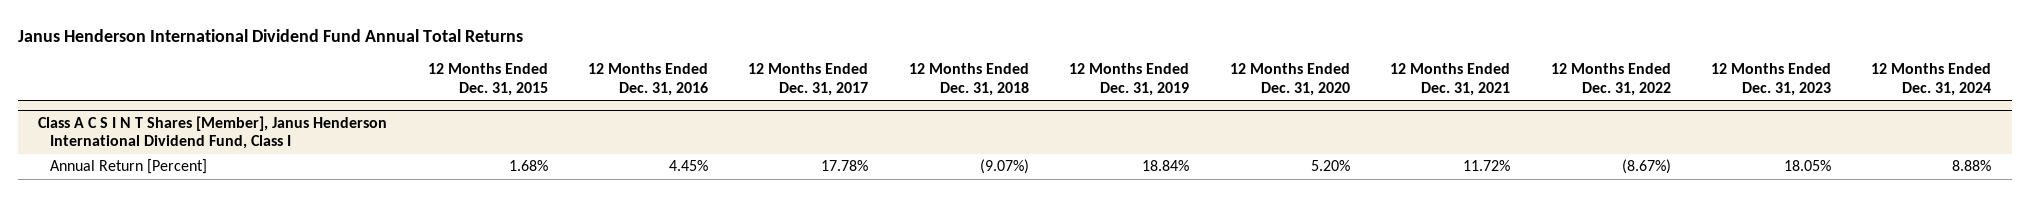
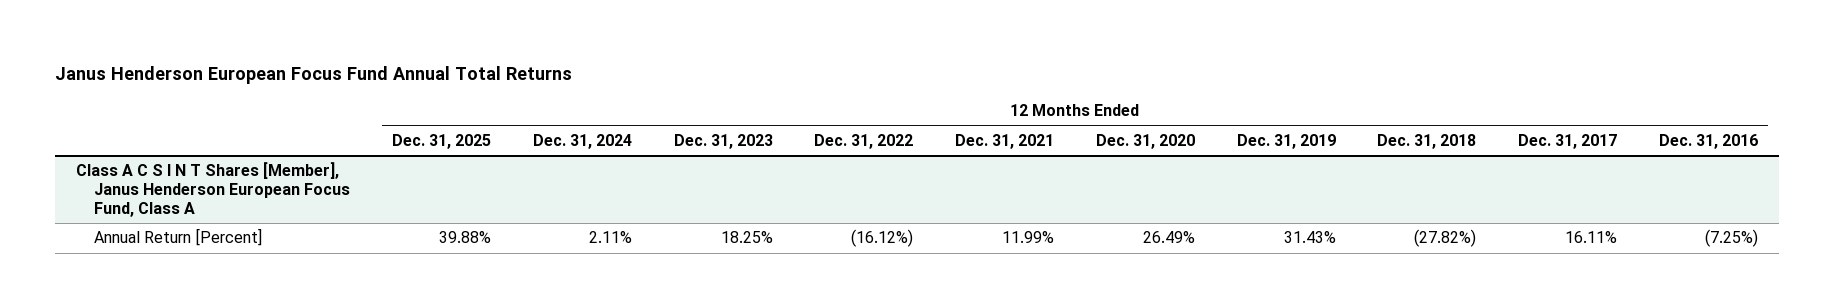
[17,28,523,42] Janus Henderson International Dividend Fund Annual Total Returns -> [55,65,573,84] Janus Henderson European Focus Fund Annual Total Returns
[427,63,548,96] 12 Months Ended Dec. 31, 2015 -> none
none -> [392,133,492,149] Dec. 31, 2025
[38,115,388,150] Class A C S I N T Shares [Member], Janus Henderson International Dividend Fund, Class I -> [76,162,351,218] Class A C S I N T Shares [Member], Janus Henderson European Focus Fund, Class A
[669,160,709,172] 4.45% -> [1704,229,1758,248] (7.25%)
[821,160,869,172] 17.78% -> [1565,231,1618,244] 16.11%
[979,159,1029,175] (9.07%) -> [1414,229,1477,248] (27.82%)
[1142,160,1190,172] 18.84% -> [1283,231,1336,244] 31.43%
[1310,160,1350,172] 5.20% -> [1142,231,1195,244] 26.49%
[1463,160,1511,172] 11.72% -> [1002,231,1055,244] 11.99%
[1621,159,1671,175] (8.67%) -> [851,229,914,248] (16.12%)
[1783,160,1831,172] 18.05% -> [720,231,773,244] 18.25%
[1952,160,1992,172] 8.88% -> [588,231,632,244] 2.11%

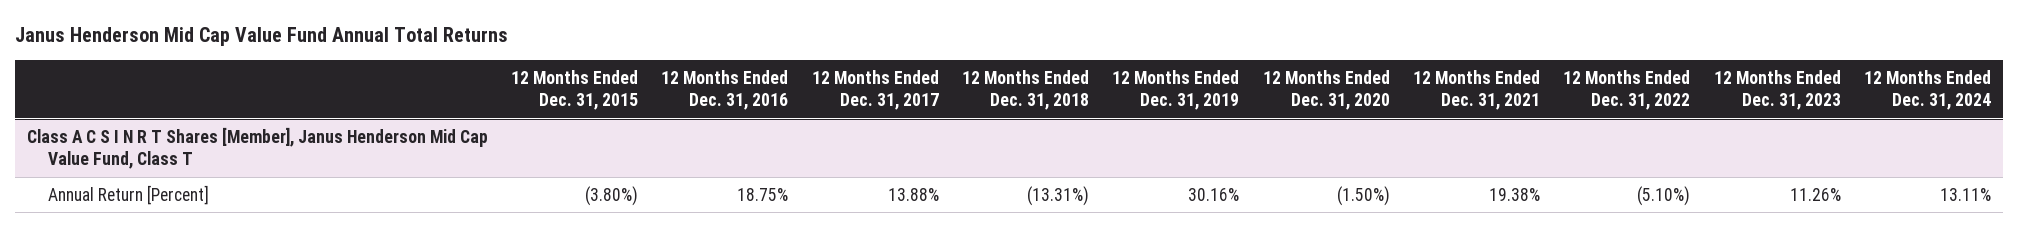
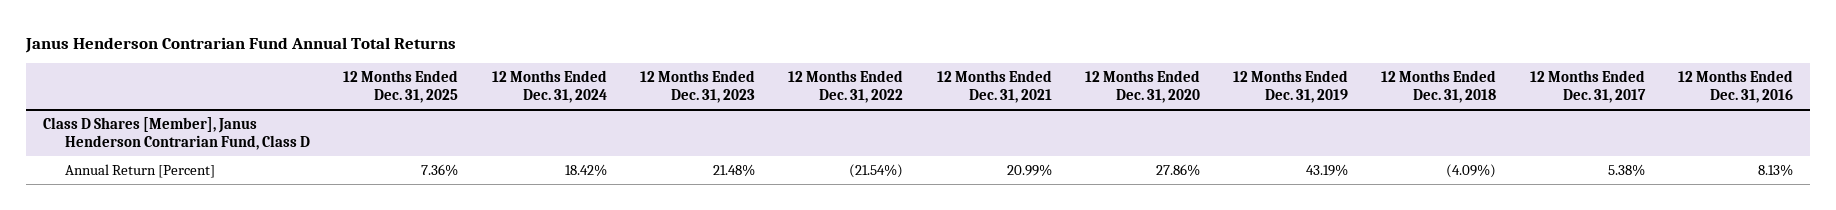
[15,27,509,47] Janus Henderson Mid Cap Value Fund Annual Total Returns -> [25,36,457,53] Janus Henderson Contrarian Fund Annual Total Returns
[511,69,639,111] 12 Months Ended Dec. 31, 2015 -> none
none -> [343,69,459,104] 12 Months Ended Dec. 31, 2025
[26,126,488,170] Class A C S I N R T Shares [Member], Janus Henderson Mid Cap Value Fund, Class T -> none
none -> [43,116,311,151] Class D Shares [Member], Janus Henderson Contrarian Fund, Class D
[737,187,789,201] 18.75% -> [1757,163,1793,176] 8.13%
[887,187,939,201] 13.88% -> [1607,163,1645,176] 5.38%
[1027,185,1090,206] (13.31%) -> [1446,163,1497,178] (4.09%)
[1188,187,1240,201] 30.16% -> [1306,163,1349,176] 43.19%
[1336,185,1390,206] (1.50%) -> [1155,163,1200,176] 27.86%
[1488,187,1540,201] 19.38% -> [1006,163,1052,176] 20.99%
[1637,185,1691,206] (5.10%) -> [849,163,904,178] (21.54%)
[1789,187,1841,201] 11.26% -> [712,163,755,176] 21.48%
[1939,187,1991,201] 13.11% -> [564,163,607,176] 18.42%

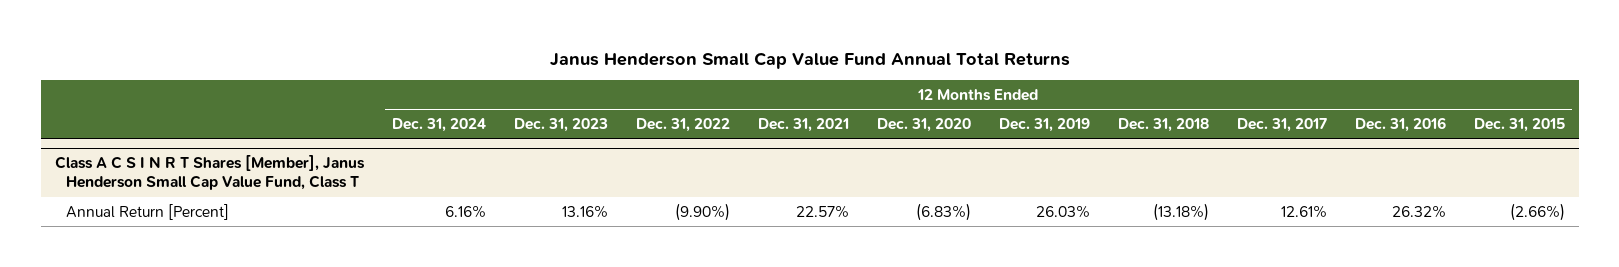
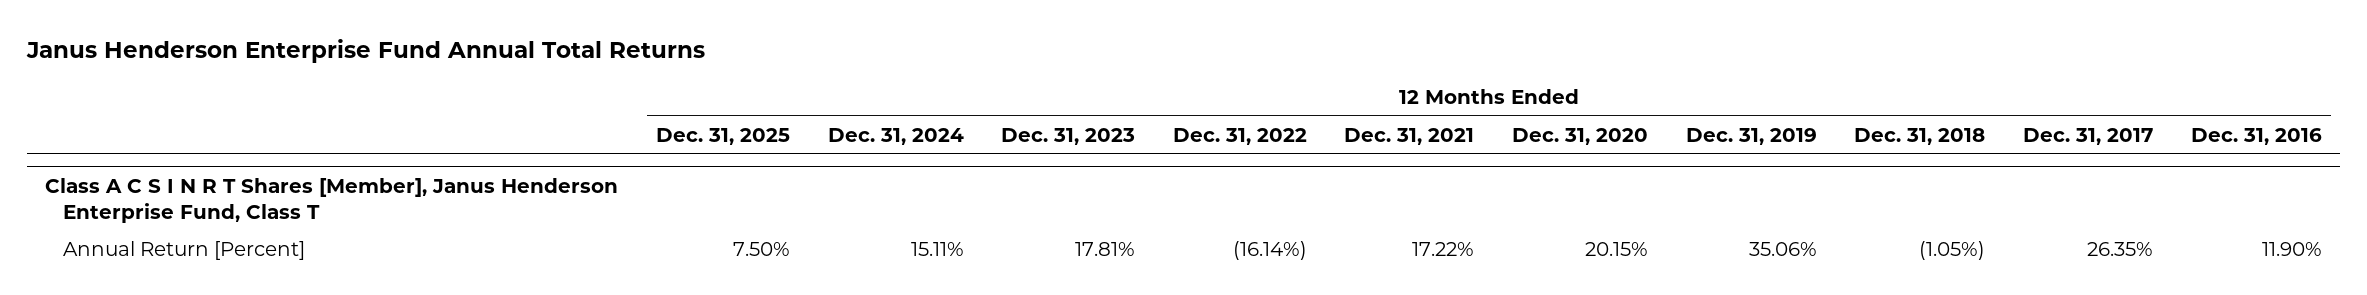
[549,51,1070,69] Janus Henderson Small Cap Value Fund Annual Total Returns -> [25,38,705,63] Janus Henderson Enterprise Fund Annual Total Returns
[1473,118,1565,133] Dec. 31, 2015 -> none
none -> [655,127,790,145] Dec. 31, 2025
[54,155,365,191] Class A C S I N R T Shares [Member], Janus Henderson Small Cap Value Fund, Class T -> [45,177,619,223] Class A C S I N R T Shares [Member], Janus Henderson Enterprise Fund, Class T
[444,204,486,218] 6.16% -> [910,241,964,256] 15.11%
[561,204,608,218] 13.16% -> [1075,241,1136,256] 17.81%
[674,202,730,221] (9.90%) -> [1232,240,1307,260] (16.14%)
[795,204,849,218] 22.57% -> [1412,241,1475,256] 17.22%
[915,202,971,221] (6.83%) -> [1585,241,1649,256] 20.15%
[1035,204,1090,218] 26.03% -> [1748,241,1817,256] 35.06%
[1152,202,1209,221] (13.18%) -> [1919,240,1986,260] (1.05%)
[1280,204,1327,218] 12.61% -> [2086,241,2153,256] 26.35%
[1391,204,1446,218] 26.32% -> [2261,241,2322,256] 11.90%

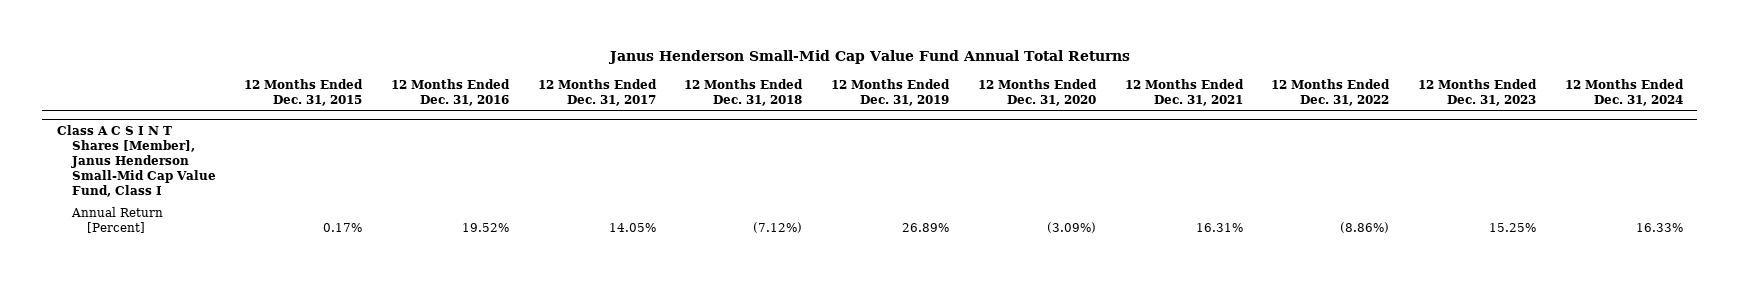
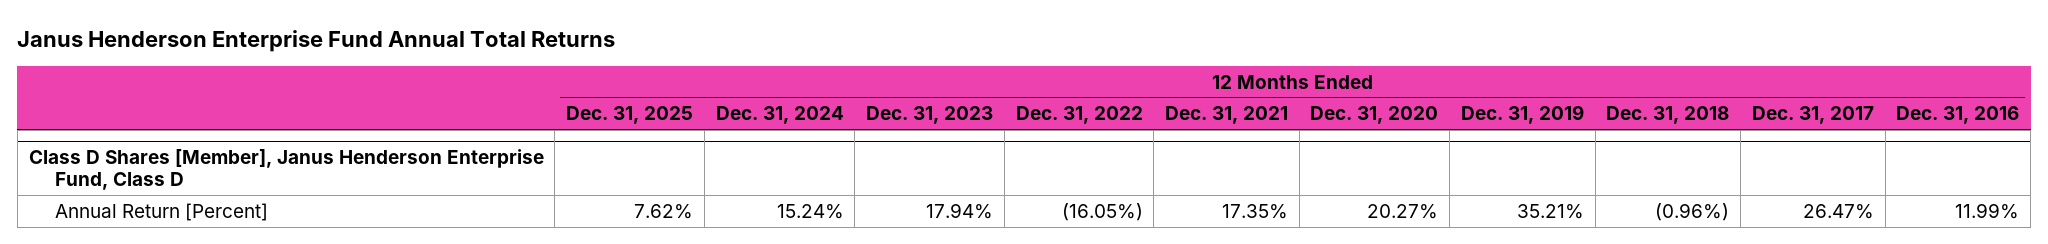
[607,50,1130,65] Janus Henderson Small-Mid Cap Value Fund Annual Total Returns -> [17,29,616,52] Janus Henderson Enterprise Fund Annual Total Returns
[244,78,364,107] 12 Months Ended Dec. 31, 2015 -> none
none -> [566,106,694,125] Dec. 31, 2025
[56,124,216,198] Class A C S I N T Shares [Member], Janus Henderson Small-Mid Cap Value Fund, Class I -> none
none -> [28,148,544,191] Class D Shares [Member], Janus Henderson Enterprise Fund, Class D
[462,223,510,233] 19.52% -> [1955,202,2020,219] 11.99%
[608,223,656,233] 14.05% -> [1802,203,1874,219] 26.47%
[753,222,803,234] (7.12%) -> [1655,202,1730,221] (0.96%)
[902,223,950,233] 26.89% -> [1516,203,1584,219] 35.21%
[1046,222,1096,234] (3.09%) -> [1367,203,1439,219] 20.27%
[1195,223,1243,233] 16.31% -> [1222,203,1289,219] 17.35%
[1340,222,1390,234] (8.86%) -> [1061,202,1143,221] (16.05%)
[1488,223,1536,233] 15.25% -> [926,202,994,219] 17.94%
[1635,223,1683,233] 16.33% -> [776,203,844,219] 15.24%

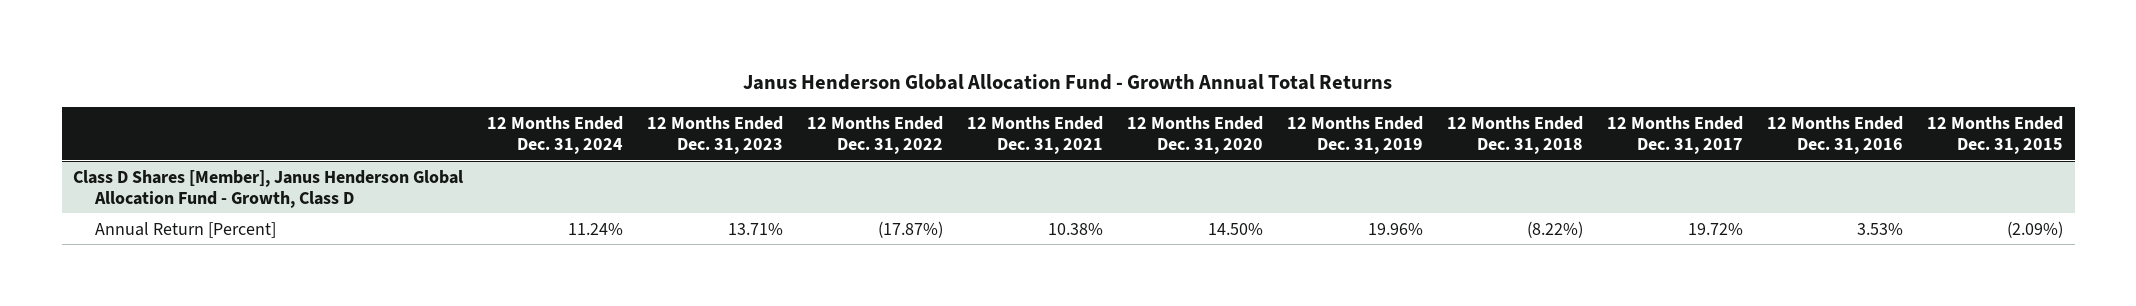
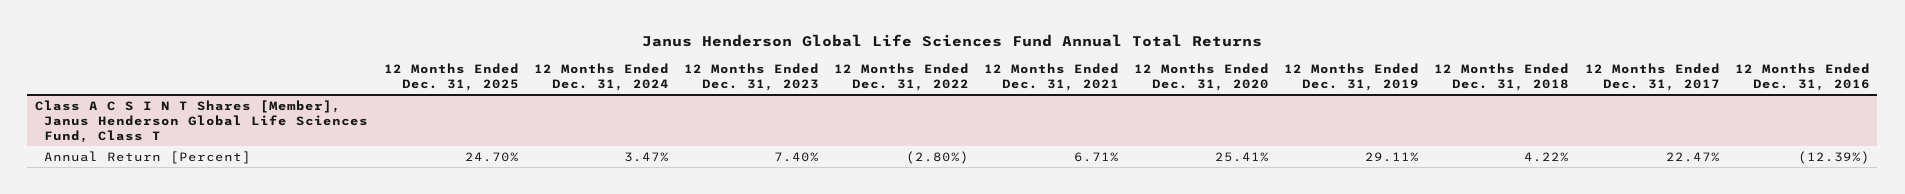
[743,74,1393,91] Janus Henderson Global Allocation Fund - Growth Annual Total Returns -> [642,33,1263,47] Janus Henderson Global Life Sciences Fund Annual Total Returns
[1926,115,2063,154] 12 Months Ended Dec. 31, 2015 -> none
none -> [383,62,519,91] 12 Months Ended Dec. 31, 2025
[73,169,464,208] Class D Shares [Member], Janus Henderson Global Allocation Fund - Growth, Class D -> none
none -> [34,99,369,143] Class A C S I N T Shares [Member], Janus Henderson Global Life Sciences Fund, Class T
[568,222,624,235] 11.24% -> [623,151,669,162] 3.47%
[728,222,784,235] 13.71% -> [773,151,819,162] 7.40%
[878,220,944,238] (17.87%) -> [905,150,969,164] (2.80%)
[1048,222,1104,235] 10.38% -> [1074,151,1120,162] 6.71%
[1208,222,1264,235] 14.50% -> [1215,151,1270,162] 25.41%
[1368,222,1424,235] 19.96% -> [1365,151,1420,162] 29.11%
[1526,220,1583,238] (8.22%) -> [1524,151,1570,162] 4.22%
[1687,222,1743,235] 19.72% -> [1665,151,1720,162] 22.47%
[1856,222,1903,235] 3.53% -> [1797,150,1870,164] (12.39%)

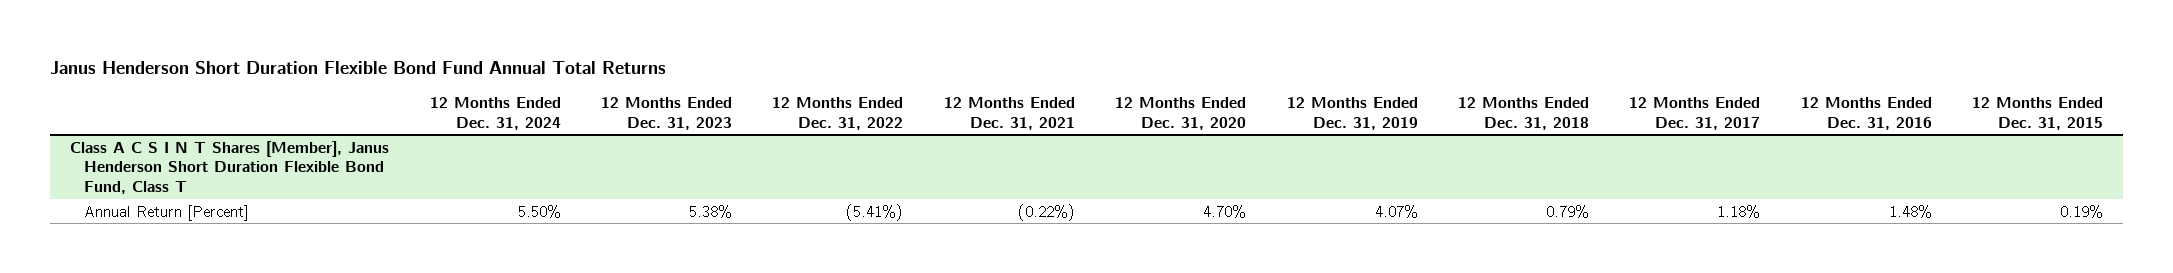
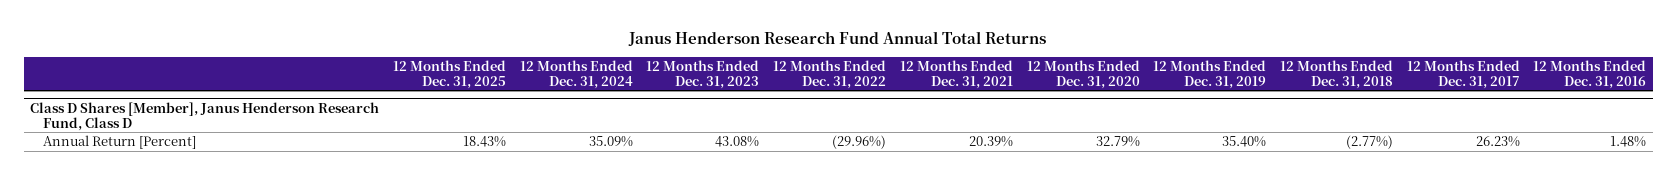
[49,61,666,75] Janus Henderson Short Duration Flexible Bond Fund Annual Total Returns -> [628,30,1047,46] Janus Henderson Research Fund Annual Total Returns
[1972,96,2104,130] 12 Months Ended Dec. 31, 2015 -> none
none -> [393,59,507,89] 12 Months Ended Dec. 31, 2025
[70,140,390,195] Class A C S I N T Shares [Member], Janus Henderson Short Duration Flexible Bond Fund, Class T -> none
none -> [30,101,380,131] Class D Shares [Member], Janus Henderson Research Fund, Class D
[517,204,561,218] 5.50% -> [588,136,633,148] 35.09%
[688,204,732,218] 5.38% -> [715,136,760,148] 43.08%
[846,203,904,221] (5.41%) -> [832,135,887,150] (29.96%)
[1017,203,1075,221] (0.22%) -> [968,136,1013,148] 20.39%
[1203,204,1247,218] 4.70% -> [1095,136,1140,148] 32.79%
[1374,204,1418,218] 4.07% -> [1222,136,1267,148] 35.40%
[1546,204,1590,218] 0.79% -> [1345,135,1393,150] (2.77%)
[1717,204,1761,218] 1.18% -> [1475,136,1520,148] 26.23%

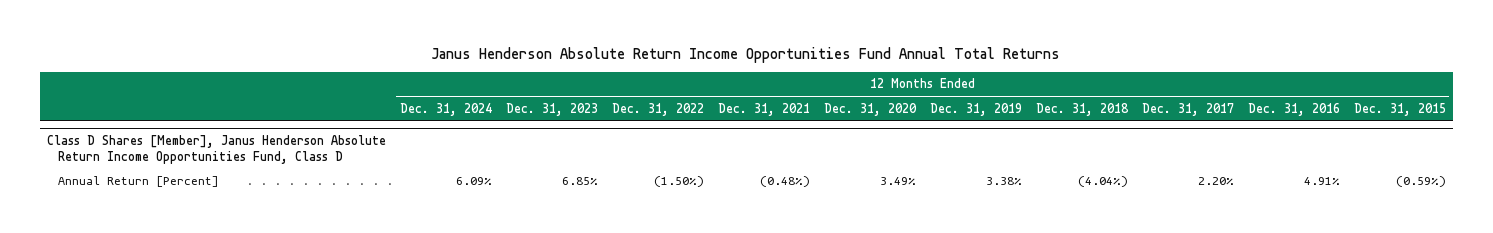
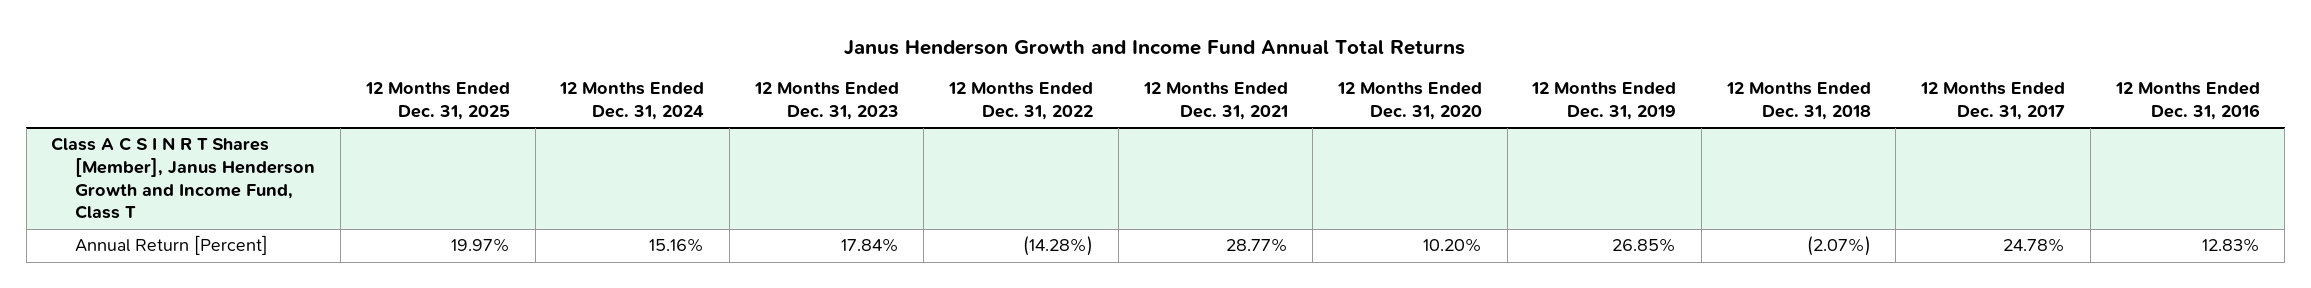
[431,47,1061,64] Janus Henderson Absolute Return Income Opportunities Fund Annual Total Returns -> [844,39,1466,56] Janus Henderson Growth and Income Fund Annual Total Returns
[1353,102,1446,116] Dec. 31, 2015 -> none
none -> [364,82,510,120] 12 Months Ended Dec. 31, 2025
[46,135,386,165] Class D Shares [Member], Janus Henderson Absolute Return Income Opportunities Fund, Class D -> none
none -> [51,137,316,220] Class A C S I N R T Shares [Member], Janus Henderson Growth and Income Fund, Class T
[455,177,492,186] 6.09% -> [649,238,705,253] 15.16%
[561,177,598,186] 6.85% -> [840,238,899,253] 17.84%
[653,176,704,188] (1.50%) -> [1023,236,1094,257] (14.28%)
[759,176,810,188] (0.48%) -> [1225,238,1288,253] 28.77%
[879,177,916,186] 3.49% -> [1422,238,1482,253] 10.20%
[985,177,1022,186] 3.38% -> [1612,238,1677,253] 26.85%
[1077,176,1128,188] (4.04%) -> [1806,236,1871,257] (2.07%)
[1197,177,1234,186] 2.20% -> [2003,238,2066,253] 24.78%
[1303,177,1340,186] 4.91% -> [2201,238,2260,253] 12.83%

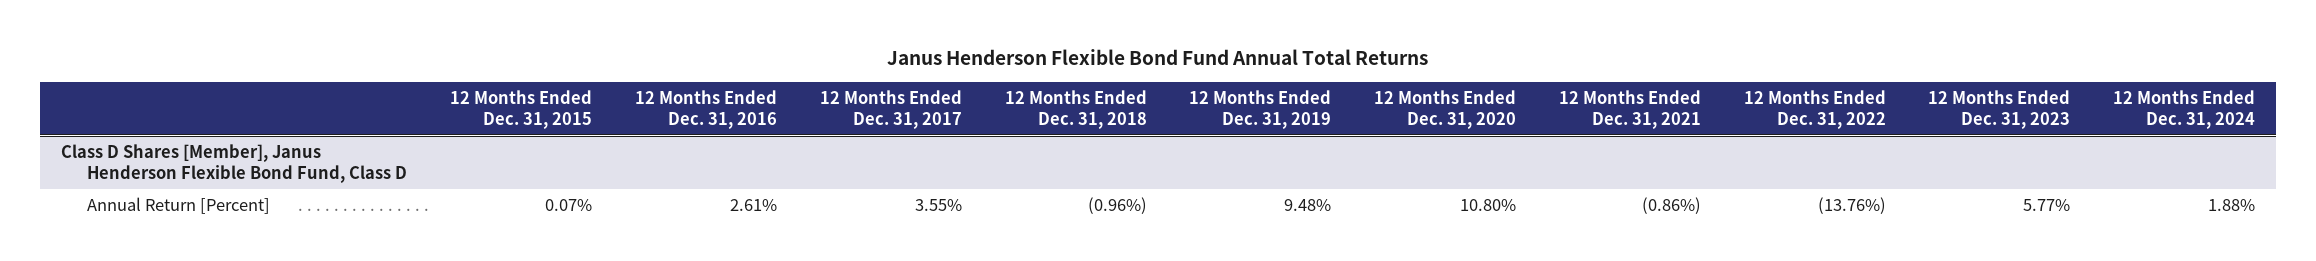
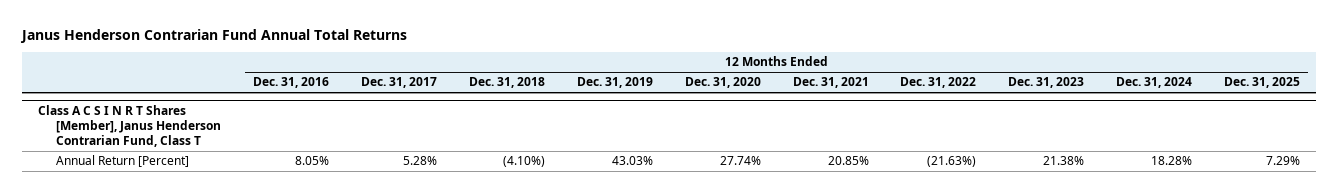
[887,49,1429,66] Janus Henderson Flexible Bond Fund Annual Total Returns -> [19,29,407,44] Janus Henderson Contrarian Fund Annual Total Returns
[450,90,593,129] 12 Months Ended Dec. 31, 2015 -> none
none -> [1224,77,1301,89] Dec. 31, 2025
[61,144,408,183] Class D Shares [Member], Janus Henderson Flexible Bond Fund, Class D -> none
none -> [37,104,221,148] Class A C S I N R T Shares [Member], Janus Henderson Contrarian Fund, Class T
[729,199,777,212] 2.61% -> [294,156,329,166] 8.05%
[914,199,962,212] 3.55% -> [402,156,437,166] 5.28%
[1087,197,1147,215] (0.96%) -> [502,156,545,168] (4.10%)
[1284,199,1332,212] 9.48% -> [611,156,653,166] 43.03%
[1460,199,1517,212] 10.80% -> [719,156,761,166] 27.74%
[1641,197,1701,215] (0.86%) -> [827,156,869,166] 20.85%
[1817,197,1886,215] (13.76%) -> [927,156,977,168] (21.63%)
[2023,199,2071,212] 5.77% -> [1043,156,1085,166] 21.38%
[2208,199,2256,212] 1.88% -> [1151,156,1193,166] 18.28%

